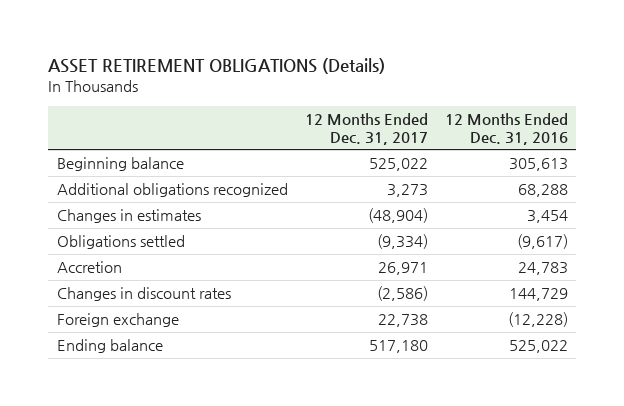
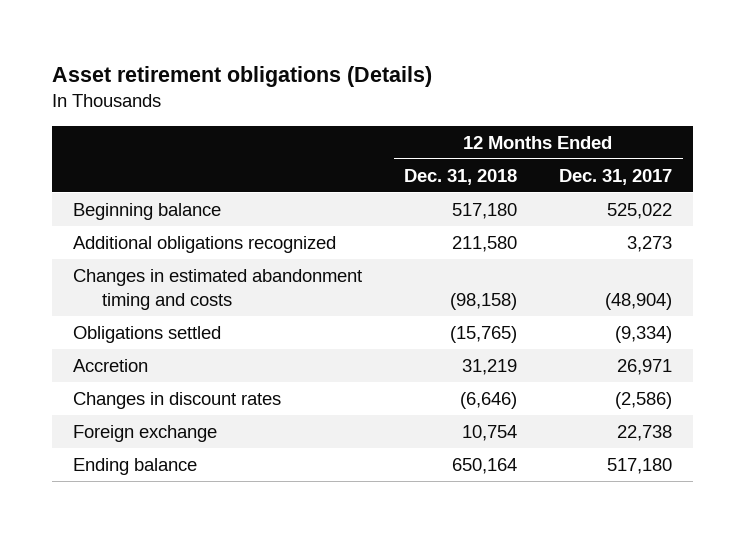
[48,58,386,75] ASSET RETIREMENT OBLIGATIONS (Details) -> [52,65,433,87] Asset retirement obligations (Details)
[444,112,568,145] 12 Months Ended Dec. 31, 2016 -> none
none -> [404,168,518,185] Dec. 31, 2018
[56,209,201,224] Changes in estimates -> [73,268,363,310] Changes in estimated abandonment timing and costs

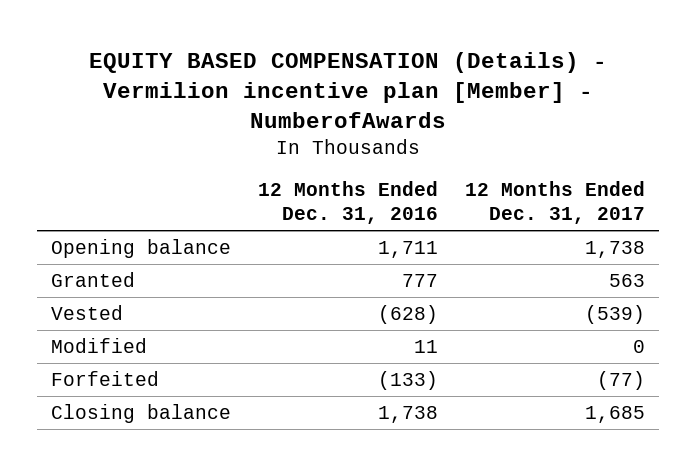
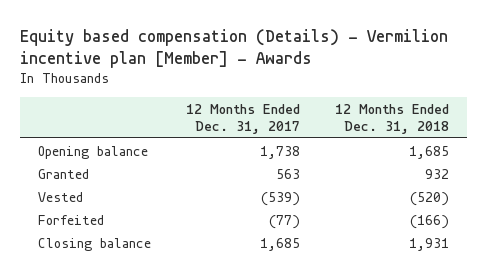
[89,51,608,128] EQUITY BASED COMPENSATION (Details) - Vermilion incentive plan [Member] - NumberofAwards -> [19,28,448,68] Equity based compensation (Details) - Vermilion incentive plan [Member] - Awards
[258,181,439,225] 12 Months Ended Dec. 31, 2016 -> none
none -> [335,103,450,134] 12 Months Ended Dec. 31, 2018
[50,337,147,353] Modified -> none

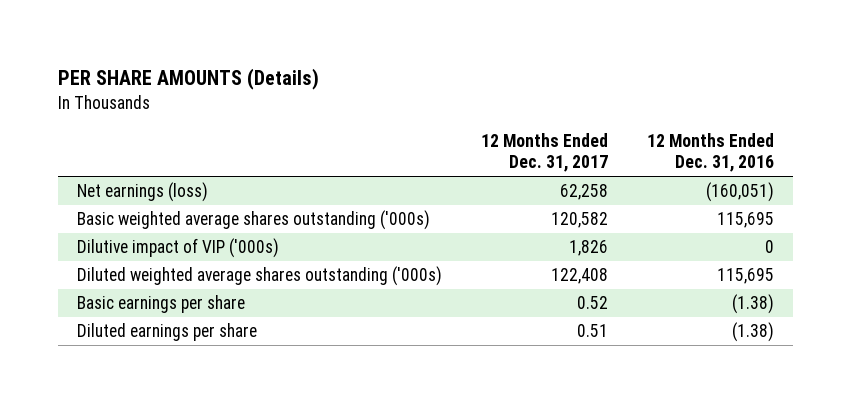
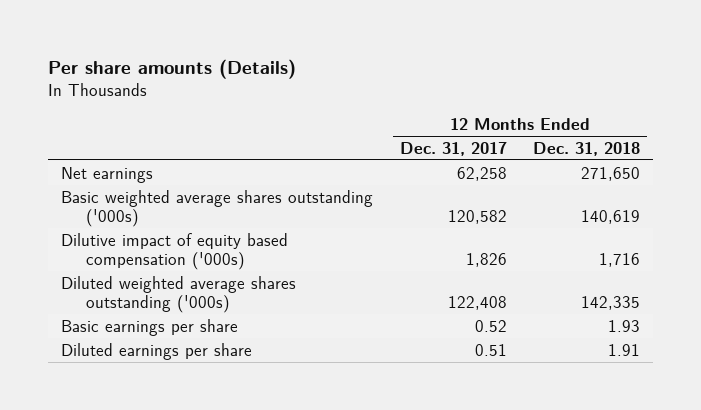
[58,68,320,91] PER SHARE AMOUNTS (Details) -> [48,58,297,79] Per share amounts (Details)
[646,132,774,173] 12 Months Ended Dec. 31, 2016 -> none
none -> [532,141,640,156] Dec. 31, 2018
[77,182,209,203] Net earnings (loss) -> [61,166,154,183] Net earnings
[77,238,280,259] Dilutive impact of VIP ('000s) -> [61,232,289,270] Dilutive impact of equity based compensation ('000s)

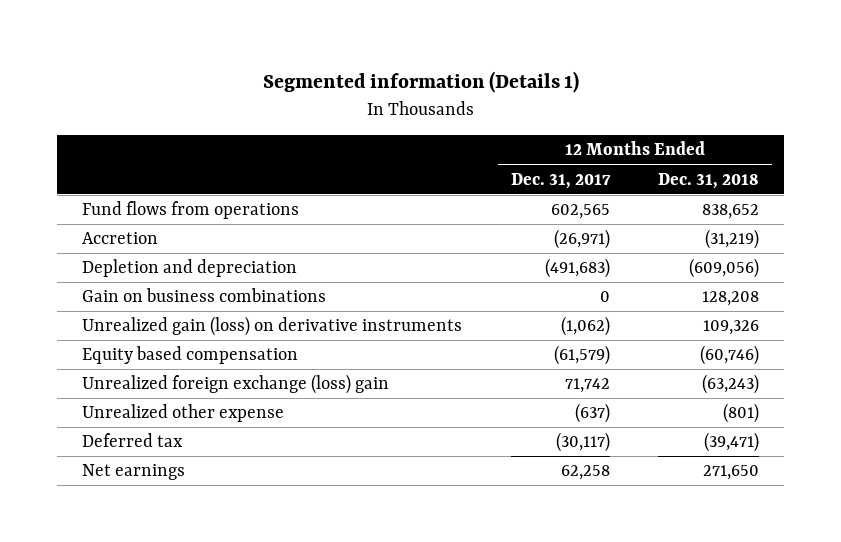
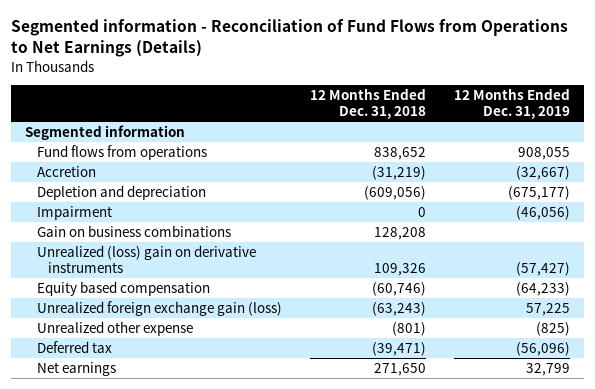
[262,71,579,94] Segmented information (Details 1) -> [11,19,569,58] Segmented information - Reconciliation of Fund Flows from Operations to Net Earnings (Details)
[510,172,611,189] Dec. 31, 2017 -> none
none -> [454,88,571,120] 12 Months Ended Dec. 31, 2019
none -> [25,125,186,141] Segmented information
none -> [36,206,112,221] Impairment
[81,316,462,337] Unrealized gain (loss) on derivative instruments -> [36,245,256,274] Unrealized (loss) gain on derivative instruments
[81,374,389,395] Unrealized foreign exchange (loss) gain -> [36,301,282,317] Unrealized foreign exchange gain (loss)

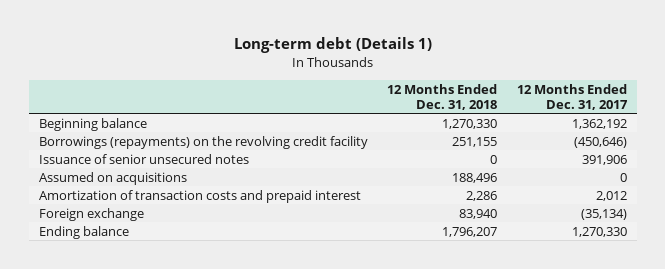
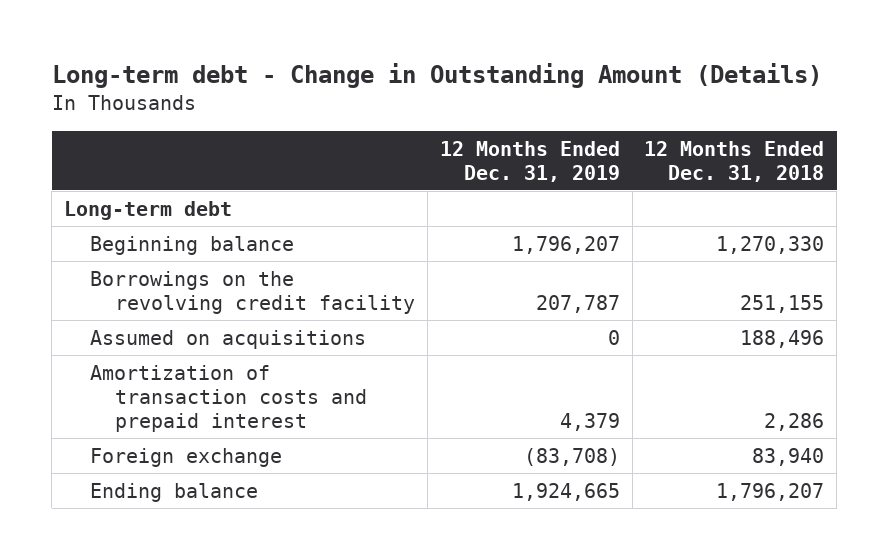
[233,37,432,54] Long-term debt (Details 1) -> [51,63,822,89] Long-term debt - Change in Outstanding Amount (Details)
[516,83,628,110] 12 Months Ended Dec. 31, 2017 -> none
none -> [439,140,620,182] 12 Months Ended Dec. 31, 2019
none -> [63,201,232,221] Long-term debt
[38,153,249,164] Issuance of senior unsecured notes -> none
[38,135,368,149] Borrowings (repayments) on the revolving credit facility -> [89,271,416,314] Borrowings on the revolving credit facility

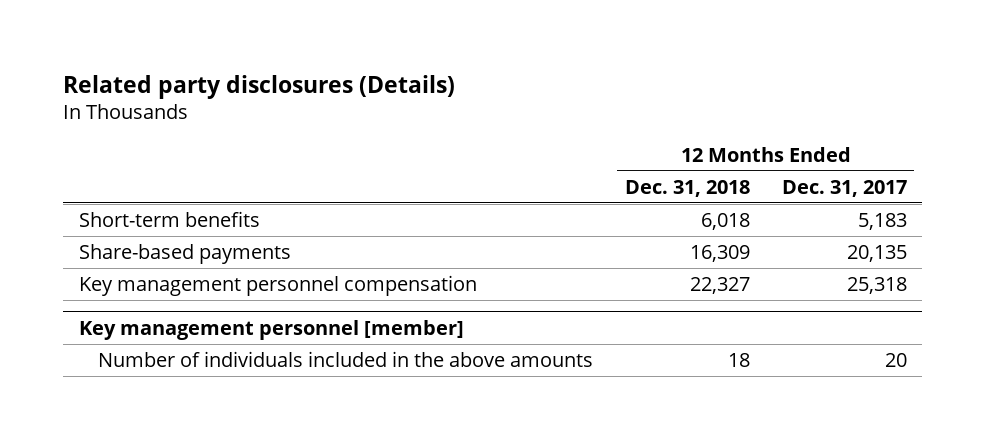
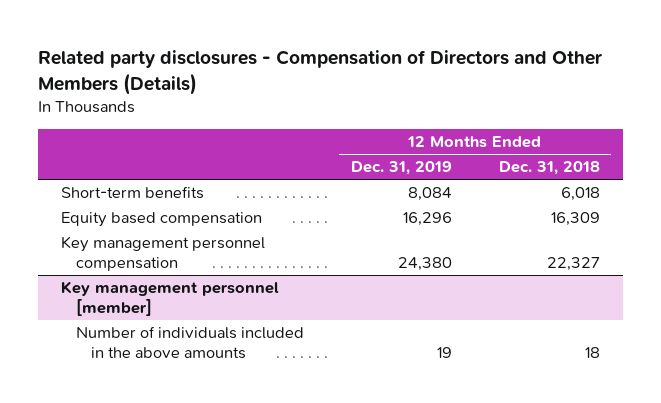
[63,75,456,100] Related party disclosures (Details) -> [37,49,602,95] Related party disclosures - Compensation of Directors and Other Members (Details)
[781,179,907,197] Dec. 31, 2017 -> none
none -> [350,161,452,176] Dec. 31, 2019
[79,243,292,264] Share-based payments -> [61,212,263,228] Equity based compensation

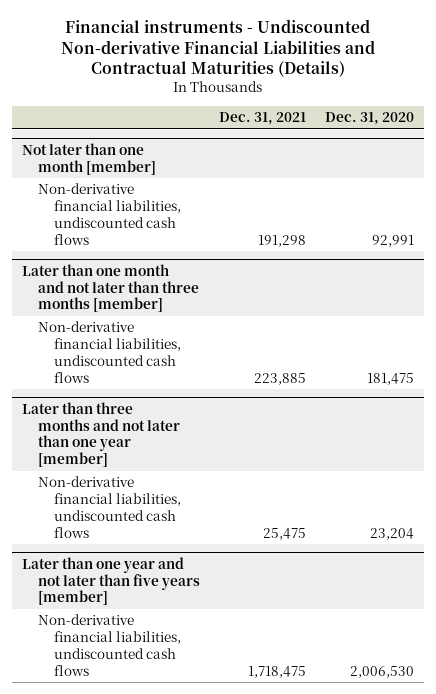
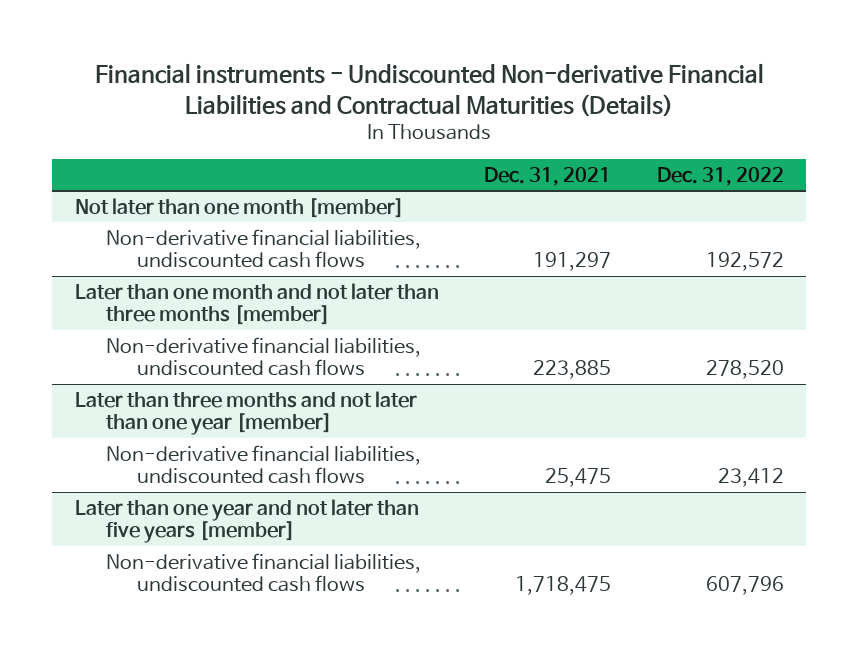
[325,112,415,126] Dec. 31, 2020 -> none
none -> [656,166,784,186] Dec. 31, 2022
[258,234,307,247] 191,298 -> [533,252,612,272] 191,297

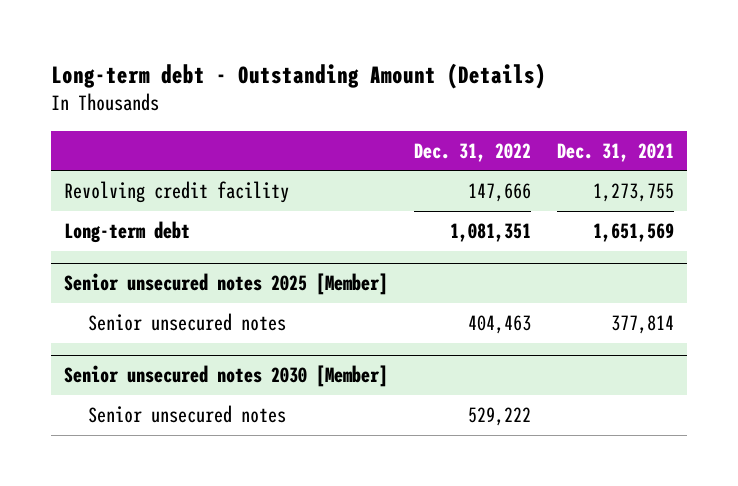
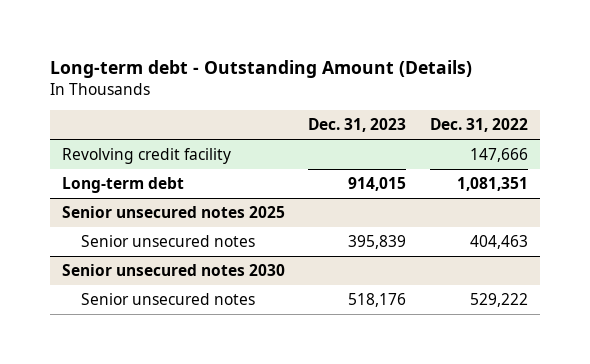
[557,142,675,162] Dec. 31, 2021 -> none
none -> [308,118,407,133] Dec. 31, 2023
[64,273,389,296] Senior unsecured notes 2025 [Member] -> [61,206,285,219] Senior unsecured notes 2025
[64,365,389,388] Senior unsecured notes 2030 [Member] -> [61,264,285,277] Senior unsecured notes 2030

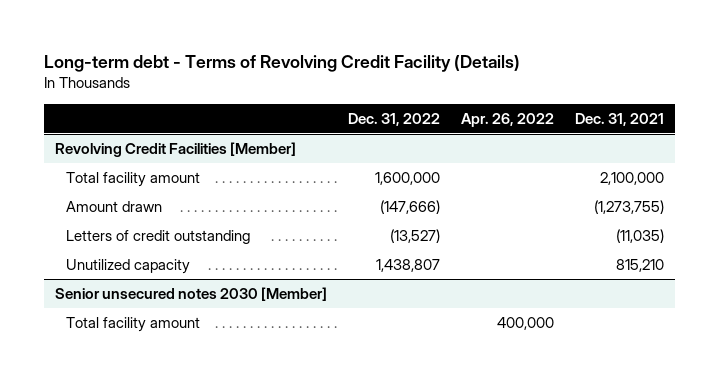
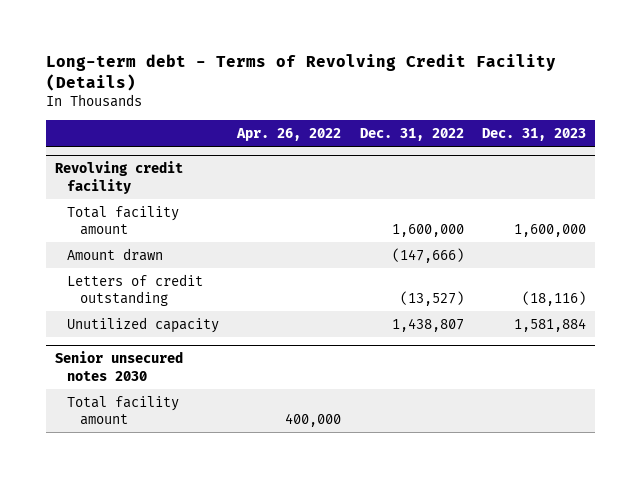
[575,112,665,126] Dec. 31, 2021 -> none
none -> [481,127,586,141] Dec. 31, 2023
[54,142,296,158] Revolving Credit Facilities [Member] -> [54,161,183,194] Revolving credit facility
[54,287,327,302] Senior unsecured notes 2030 [Member] -> [54,351,183,381] Senior unsecured notes 2030

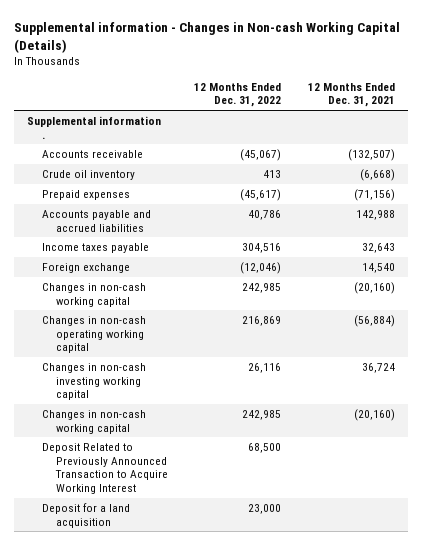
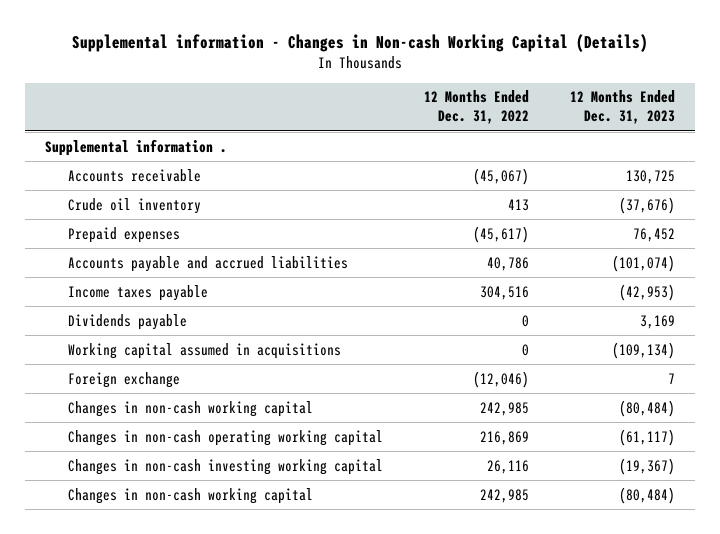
[307,82,395,108] 12 Months Ended Dec. 31, 2021 -> none
none -> [569,90,675,125] 12 Months Ended Dec. 31, 2023
none -> [67,313,187,330] Dividends payable
none -> [67,342,341,359] Working capital assumed in acquisitions
[41,442,169,494] Deposit Related to Previously Announced Transaction to Acquire Working Interest -> none
[41,502,130,528] Deposit for a land acquisition -> none

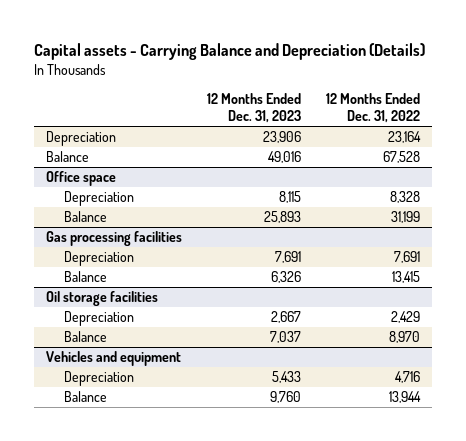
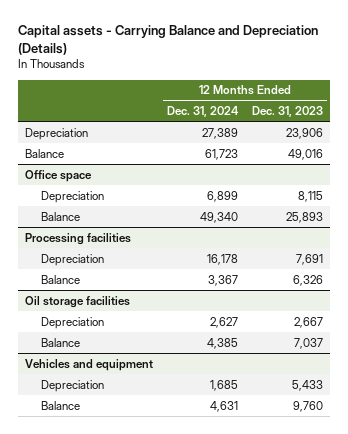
[325,93,420,123] 12 Months Ended Dec. 31, 2022 -> none
none -> [166,106,239,118] Dec. 31, 2024
[46,231,183,247] Gas processing facilities -> [24,232,131,245] Processing facilities

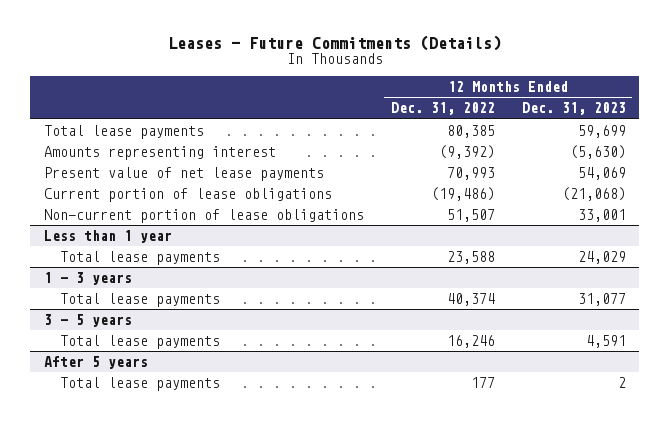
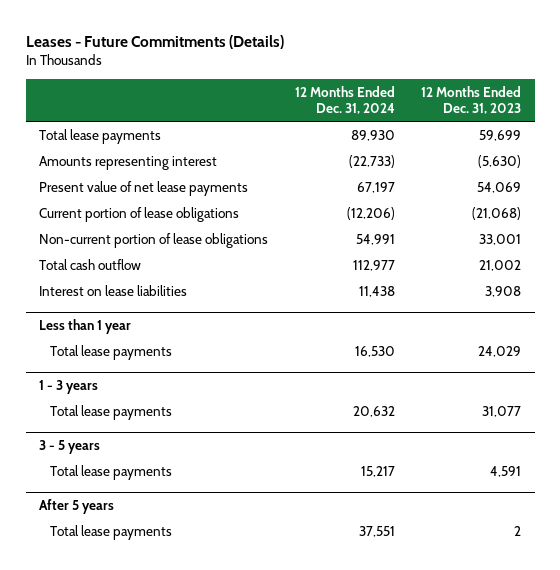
[390,102,495,116] Dec. 31, 2022 -> none
none -> [294,85,395,115] 12 Months Ended Dec. 31, 2024
none -> [39,258,142,270] Total cash outflow
none -> [39,284,188,296] Interest on lease liabilities

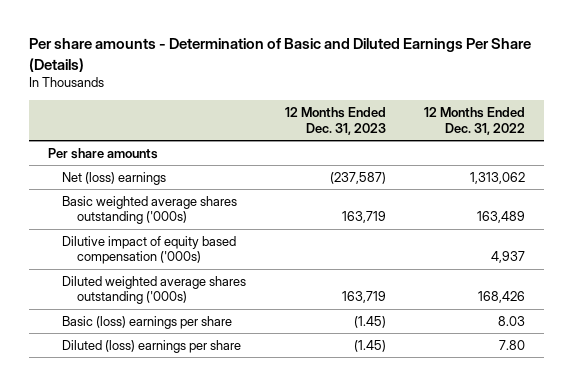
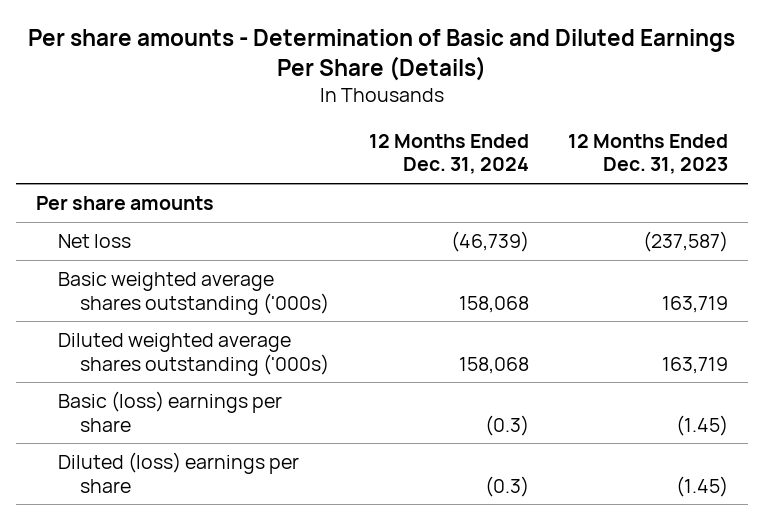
[423,107,525,135] 12 Months Ended Dec. 31, 2022 -> none
none -> [368,133,529,175] 12 Months Ended Dec. 31, 2024
[62,171,167,185] Net (loss) earnings -> [57,233,131,248] Net loss
[62,235,237,265] Dilutive impact of equity based compensation ('000s) -> none

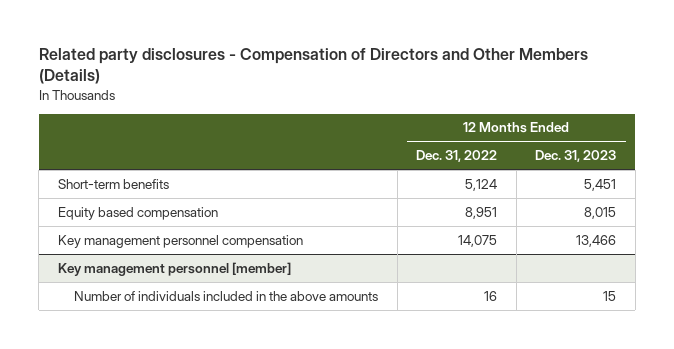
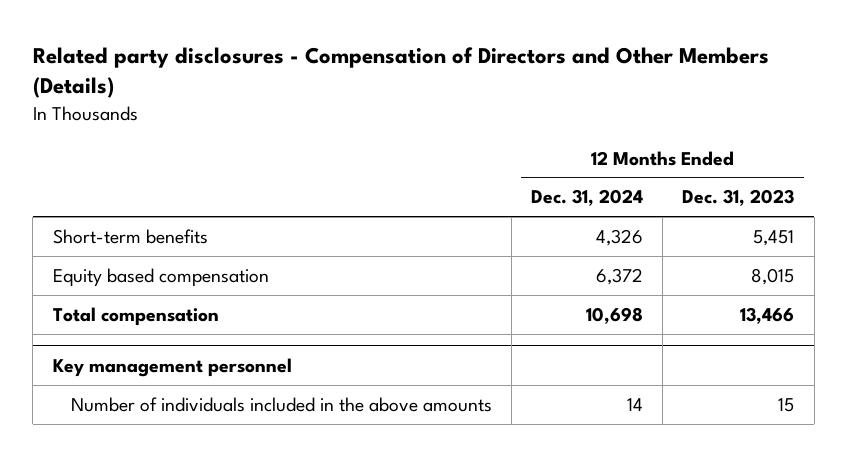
[416,150,498,163] Dec. 31, 2022 -> none
none -> [531,189,644,207] Dec. 31, 2024
[57,234,303,248] Key management personnel compensation -> [52,306,219,326] Total compensation
[57,261,291,276] Key management personnel [member] -> [52,357,292,377] Key management personnel

